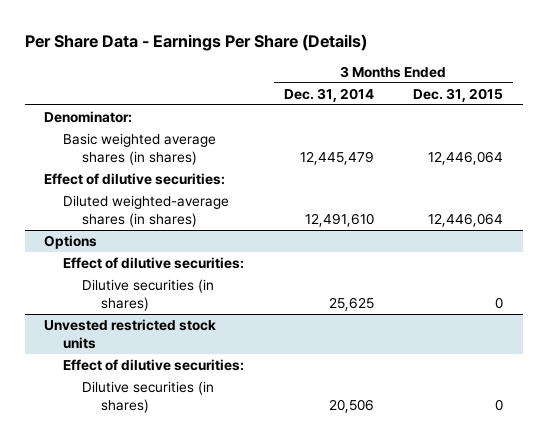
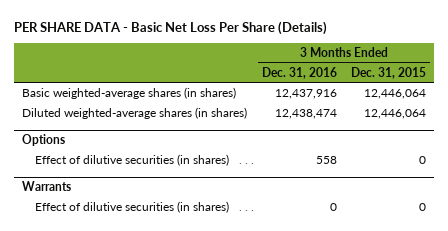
[24,33,367,51] Per Share Data - Earnings Per Share (Details) -> [14,21,328,36] PER SHARE DATA - Basic Net Loss Per Share (Details)
[283,87,374,102] Dec. 31, 2014 -> none
none -> [261,66,337,79] Dec. 31, 2016
[44,111,133,124] Denominator: -> none
[44,173,226,186] Effect of dilutive securities: -> none
[63,133,217,165] Basic weighted average shares (in shares) -> [21,86,236,99] Basic weighted-average shares (in shares)
[63,257,245,270] Effect of dilutive securities: -> none
[63,359,245,372] Effect of dilutive securities: -> none
[81,279,214,311] Dilutive securities (in shares) -> [34,153,229,166] Effect of dilutive securities (in shares)
[44,319,217,349] Unvested restricted stock units -> [21,181,71,192] Warrants
[81,381,214,413] Dilutive securities (in shares) -> [34,200,229,213] Effect of dilutive securities (in shares)

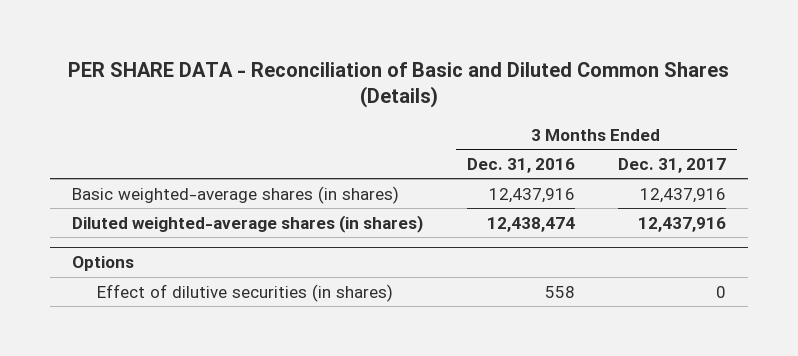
[14,21,328,36] PER SHARE DATA - Basic Net Loss Per Share (Details) -> [68,61,730,109] PER SHARE DATA - Reconciliation of Basic and Diluted Common Shares (Details)
[351,66,427,79] Dec. 31, 2015 -> none
none -> [618,157,727,173] Dec. 31, 2017
[21,181,71,192] Warrants -> none
[34,200,229,213] Effect of dilutive securities (in shares) -> none

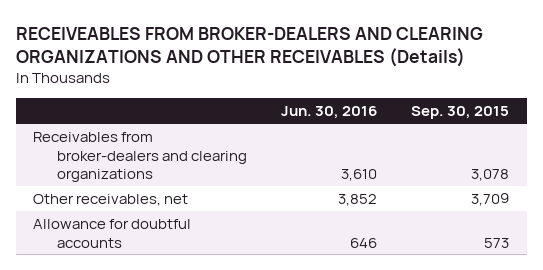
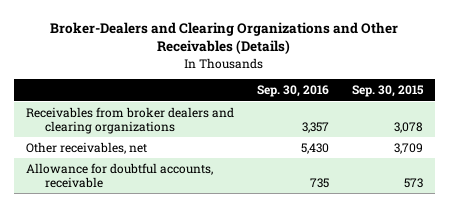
[16,26,484,67] RECEIVEABLES FROM BROKER-DEALERS AND CLEARING ORGANIZATIONS AND OTHER RECEIVABLES (Details) -> [50,21,399,55] Broker-Dealers and Clearing Organizations and Other Receivables (Details)
[281,106,378,120] Jun. 30, 2016 -> none
none -> [256,85,329,98] Sep. 30, 2016
[33,131,247,183] Receivables from broker-dealers and clearing organizations -> [25,106,234,135] Receivables from broker dealers and clearing organizations
[33,218,192,248] Allowance for doubtful accounts -> [25,162,213,189] Allowance for doubtful accounts, receivable

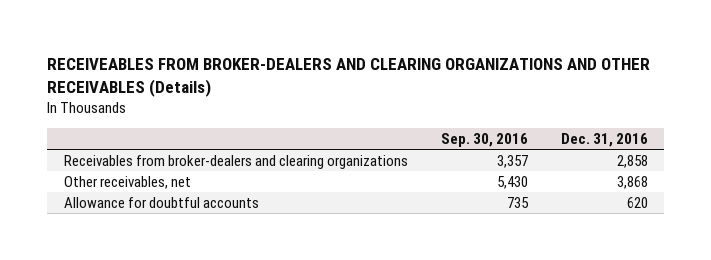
[50,21,399,55] Broker-Dealers and Clearing Organizations and Other Receivables (Details) -> [47,58,651,98] RECEIVEABLES FROM BROKER-DEALERS AND CLEARING ORGANIZATIONS AND OTHER RECEIVABLES (Details)
[351,85,424,98] Sep. 30, 2015 -> none
none -> [560,132,648,147] Dec. 31, 2016
[25,106,234,135] Receivables from broker dealers and clearing organizations -> [63,154,408,169] Receivables from broker-dealers and clearing organizations
[25,162,213,189] Allowance for doubtful accounts, receivable -> [63,196,259,208] Allowance for doubtful accounts

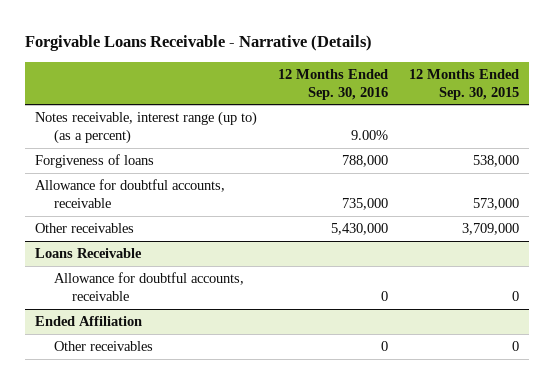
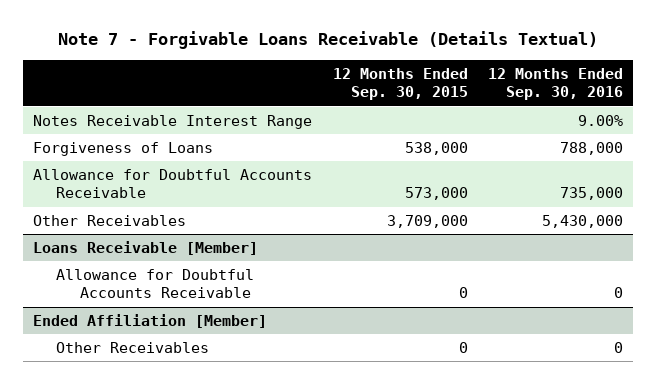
[24,35,372,52] Forgivable Loans Receivable - Narrative (Details) -> [58,31,599,50] Note 7 - Forgivable Loans Receivable (Details Textual)
[35,111,258,145] Notes receivable, interest range (up to) (as a percent) -> [33,115,313,130] Notes Receivable Interest Range
[35,154,155,169] Forgiveness of loans -> [33,142,214,157] Forgiveness of Loans
[35,179,226,209] Allowance for doubtful accounts, receivable -> [33,169,313,199] Allowance for Doubtful Accounts Receivable
[35,223,135,234] Other receivables -> [33,215,187,227] Other Receivables
[35,248,143,259] Loans Receivable -> [33,241,259,256] Loans Receivable [Member]
[53,272,244,302] Allowance for doubtful accounts, receivable -> [56,269,255,299] Allowance for Doubtful Accounts Receivable
[35,316,143,327] Ended Affiliation -> [33,314,268,329] Ended Affiliation [Member]
[53,341,153,352] Other receivables -> [56,342,210,354] Other Receivables

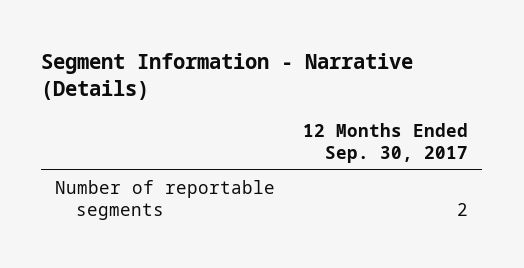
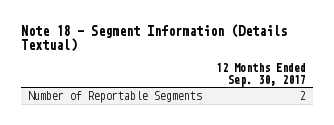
[41,52,414,101] Segment Information - Narrative (Details) -> [20,23,287,53] Note 18 - Segment Information (Details Textual)
[55,180,276,221] Number of reportable segments -> [27,91,202,104] Number of Reportable Segments

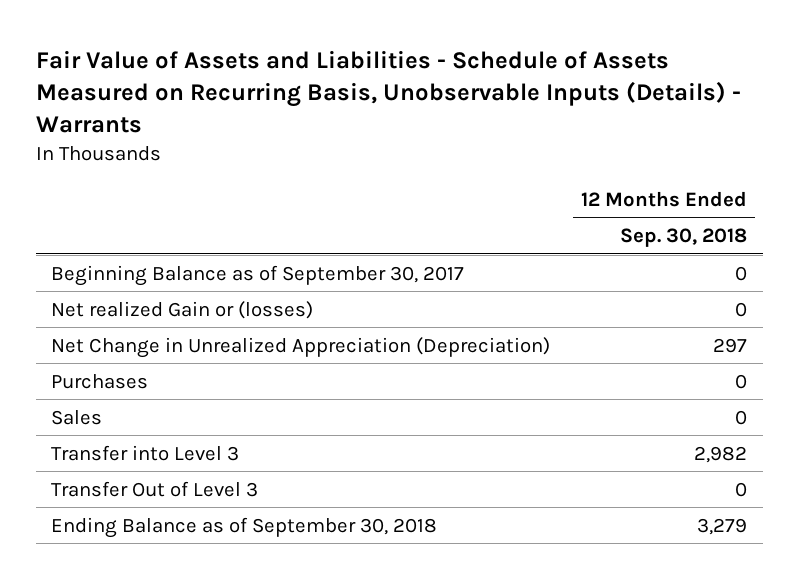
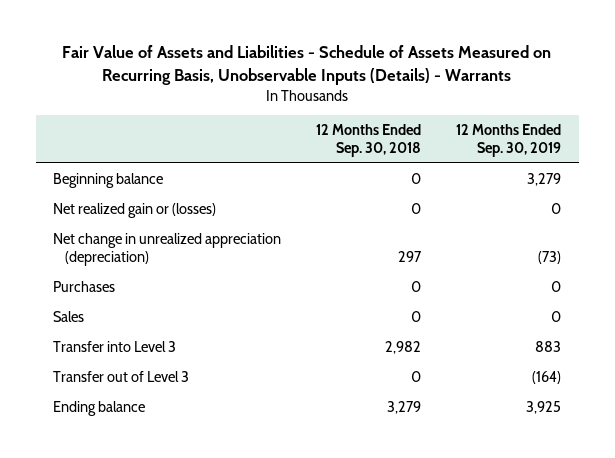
none -> [456,123,562,158] 12 Months Ended Sep. 30, 2019
[51,264,465,286] Beginning Balance as of September 30, 2017 -> [53,172,164,188] Beginning balance
[51,300,314,319] Net realized Gain or (losses) -> [53,202,217,218] Net realized gain or (losses)
[51,336,551,358] Net Change in Unrealized Appreciation (Depreciation) -> [53,232,282,267] Net change in unrealized appreciation (depreciation)
[51,480,259,497] Transfer Out of Level 3 -> [53,370,190,382] Transfer out of Level 3
[51,516,438,538] Ending Balance as of September 30, 2018 -> [53,400,146,416] Ending balance

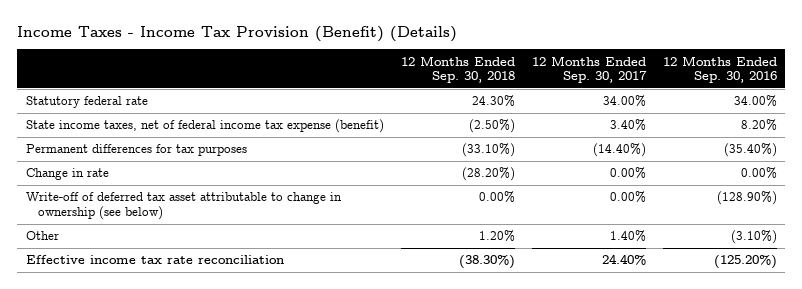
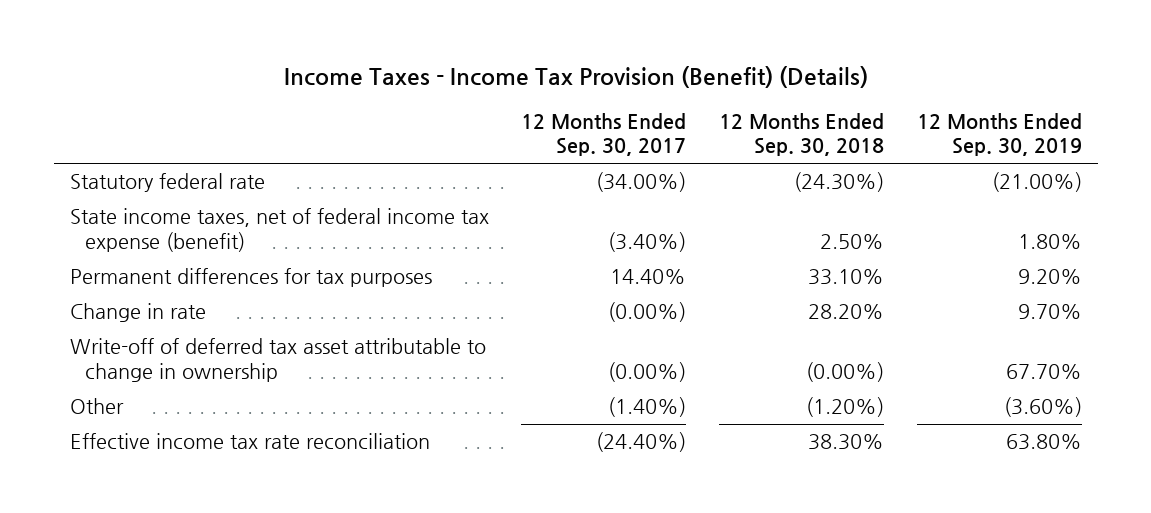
[662,55,777,84] 12 Months Ended Sep. 30, 2016 -> none
none -> [916,112,1082,157] 12 Months Ended Sep. 30, 2019
[471,95,515,108] 24.30% -> [793,172,884,193] (24.30%)
[602,95,646,108] 34.00% -> [596,172,687,193] (34.00%)
[468,119,515,134] (2.50%) -> [819,234,884,250] 2.50%
[609,119,646,132] 3.40% -> [608,232,687,253] (3.40%)
[461,143,515,158] (33.10%) -> [807,269,884,286] 33.10%
[592,143,646,158] (14.40%) -> [610,269,687,285] 14.40%
[461,167,515,182] (28.20%) -> [807,304,884,320] 28.20%
[609,167,646,180] 0.00% -> [608,302,687,323] (0.00%)
[25,192,342,221] Write-off of deferred tax asset attributable to change in ownership (see below) -> [69,338,486,383] Write-off of deferred tax asset attributable to change in ownership
[478,191,515,204] 0.00% -> [805,362,884,383] (0.00%)
[609,191,646,204] 0.00% -> [608,362,687,383] (0.00%)
[478,230,515,243] 1.20% -> [805,397,884,418] (1.20%)
[609,230,646,243] 1.40% -> [608,397,687,418] (1.40%)
[458,255,515,270] (38.30%) -> [807,434,884,451] 38.30%
[601,254,646,266] 24.40% -> [596,432,687,453] (24.40%)

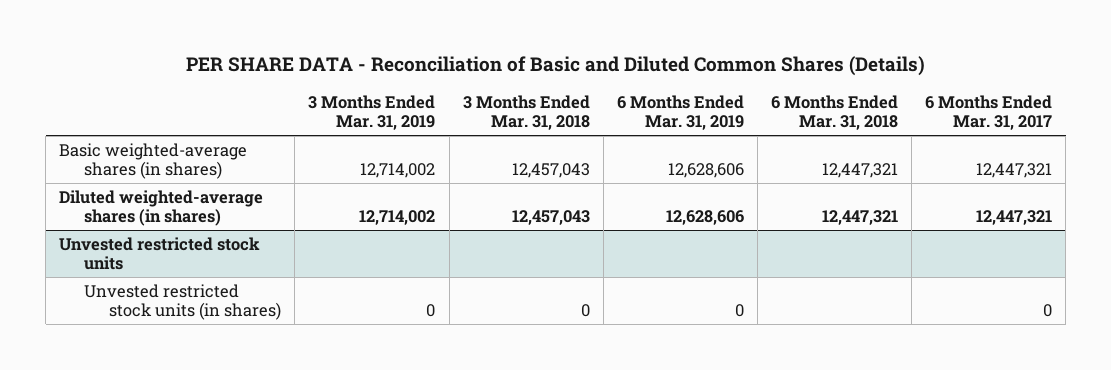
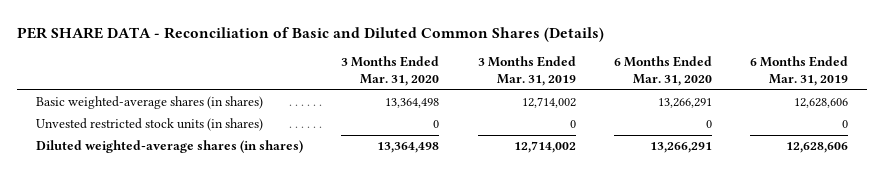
[462,94,590,131] 3 Months Ended Mar. 31, 2018 -> none
[770,94,898,131] 6 Months Ended Mar. 31, 2018 -> none
[925,94,1053,131] 6 Months Ended Mar. 31, 2017 -> none
none -> [341,56,440,87] 3 Months Ended Mar. 31, 2020
none -> [613,56,712,87] 6 Months Ended Mar. 31, 2020
[59,236,261,271] Unvested restricted stock units -> none
[59,189,264,227] Diluted weighted-average shares (in shares) -> [36,140,304,154] Diluted weighted-average shares (in shares)

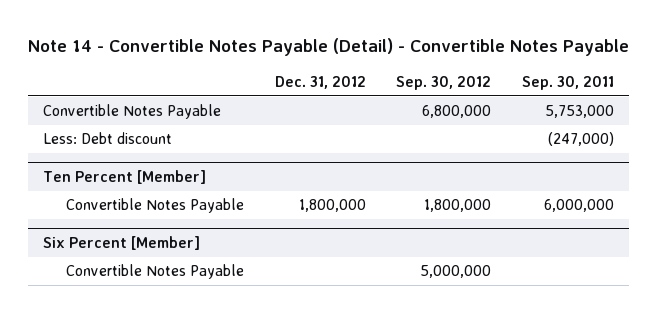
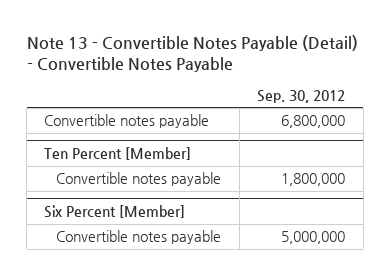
[27,38,629,57] Note 14 - Convertible Notes Payable (Detail) - Convertible Notes Payable -> [26,34,358,73] Note 13 - Convertible Notes Payable (Detail) - Convertible Notes Payable
[274,75,366,89] Dec. 31, 2012 -> none
[521,75,614,90] Sep. 30, 2011 -> none
[43,132,173,145] Less: Debt discount -> none
[43,104,222,120] Convertible Notes Payable -> [44,114,210,129] Convertible notes payable
[66,198,245,214] Convertible Notes Payable -> [56,172,222,187] Convertible notes payable
[66,264,245,280] Convertible Notes Payable -> [56,230,222,245] Convertible notes payable

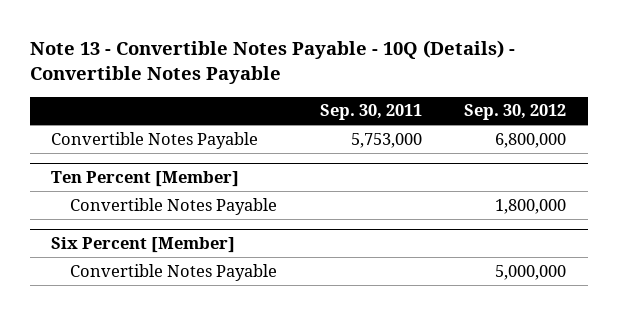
[26,34,358,73] Note 13 - Convertible Notes Payable (Detail) - Convertible Notes Payable -> [29,39,515,85] Note 13 - Convertible Notes Payable - 10Q (Details) - Convertible Notes Payable
none -> [319,104,422,121] Sep. 30, 2011
[44,114,210,129] Convertible notes payable -> [51,131,259,149] Convertible Notes Payable
[56,172,222,187] Convertible notes payable -> [69,197,277,215] Convertible Notes Payable
[56,230,222,245] Convertible notes payable -> [69,263,277,281] Convertible Notes Payable

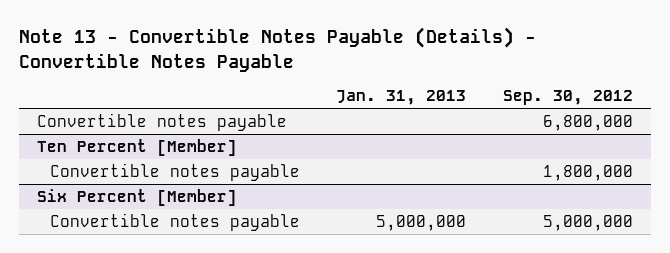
[29,39,515,85] Note 13 - Convertible Notes Payable - 10Q (Details) - Convertible Notes Payable -> [19,27,537,72] Note 13 - Convertible Notes Payable (Details) - Convertible Notes Payable
[319,104,422,121] Sep. 30, 2011 -> none
none -> [336,90,467,106] Jan. 31, 2013
[51,131,259,149] Convertible Notes Payable -> [37,113,288,132] Convertible notes payable
[69,197,277,215] Convertible Notes Payable -> [49,163,300,182] Convertible notes payable
[69,263,277,281] Convertible Notes Payable -> [49,213,300,232] Convertible notes payable

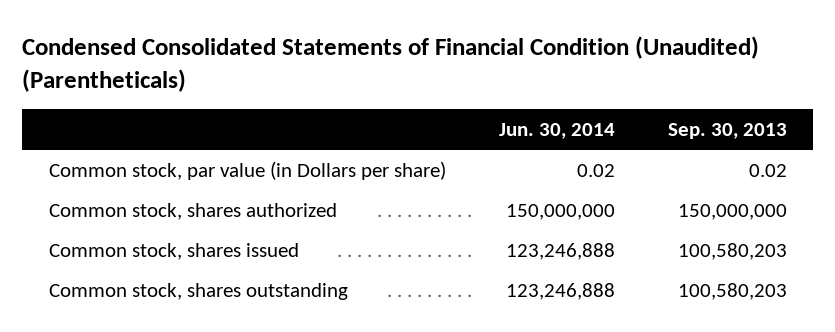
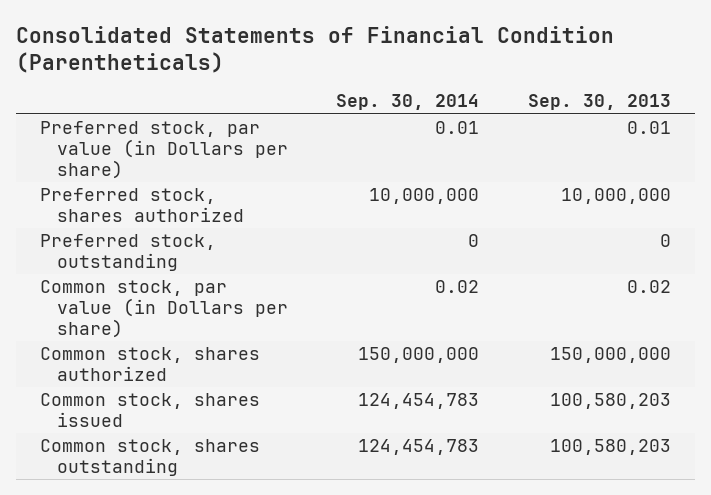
[22,36,760,92] Condensed Consolidated Statements of Financial Condition (Unaudited) (Parentheticals) -> [15,26,614,74] Consolidated Statements of Financial Condition (Parentheticals)
[498,123,615,140] Jun. 30, 2014 -> none
none -> [336,94,480,111] Sep. 30, 2014
none -> [40,121,288,179] Preferred stock, par value (in Dollars per share)
none -> [40,188,244,222] Preferred stock, shares authorized
none -> [40,234,217,271] Preferred stock, outstanding

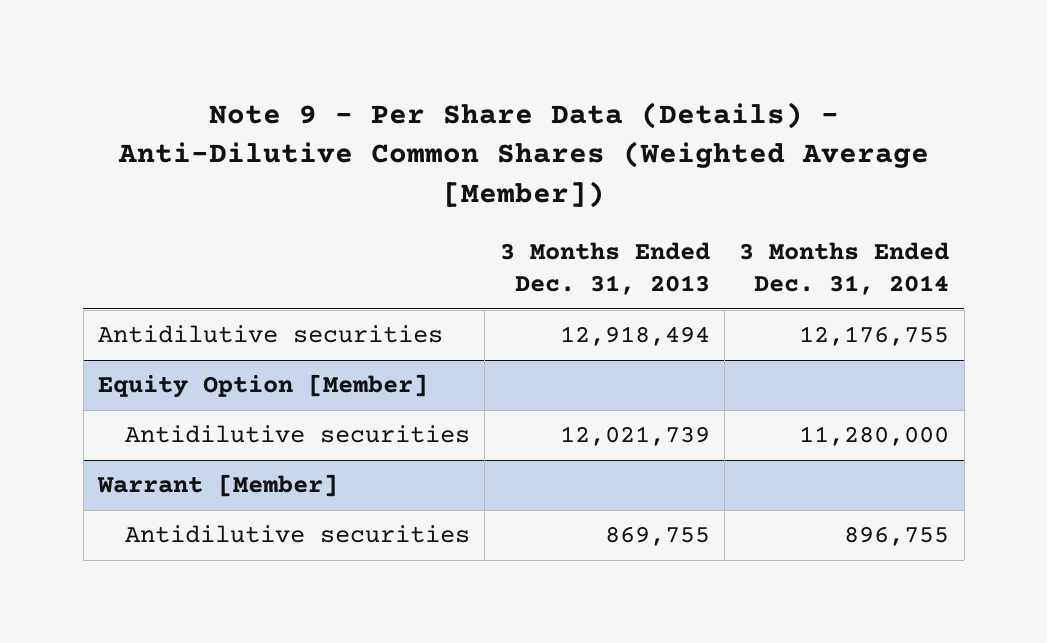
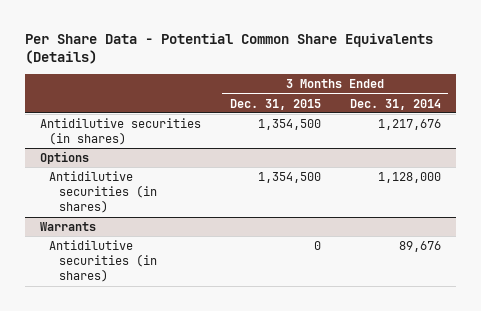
[117,101,929,208] Note 9 - Per Share Data (Details) - Anti-Dilutive Common Shares (Weighted Average [Member]) -> [24,32,433,65] Per Share Data - Potential Common Share Equivalents (Details)
[499,242,710,296] 3 Months Ended Dec. 31, 2013 -> none
none -> [229,98,321,110] Dec. 31, 2015
[97,374,428,399] Equity Option [Member] -> none
[97,325,443,344] Antidilutive securities -> [39,118,201,146] Antidilutive securities (in shares)
[799,326,950,347] 12,176,755 -> [377,119,441,131] 1,217,676
none -> [39,151,89,165] Options
[124,425,470,444] Antidilutive securities -> [49,171,157,214] Antidilutive securities (in shares)
[799,426,950,447] 11,280,000 -> [377,172,441,184] 1,128,000
[96,474,338,498] Warrant [Member] -> [39,222,96,232] Warrants
[124,525,470,544] Antidilutive securities -> [49,240,157,283] Antidilutive securities (in shares)
[844,526,950,547] 896,755 -> [398,241,441,253] 89,676

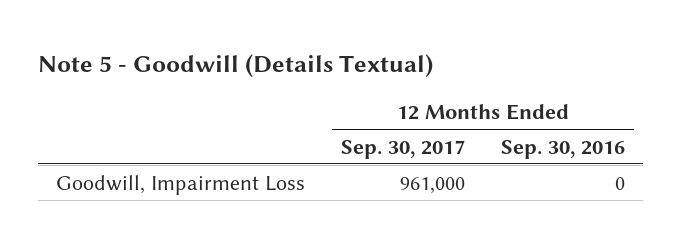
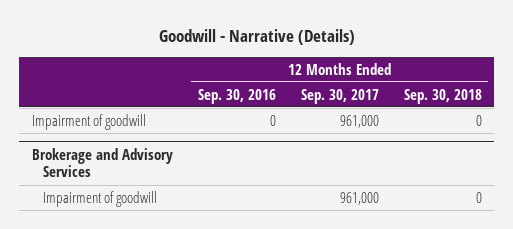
[38,54,434,79] Note 5 - Goodwill (Details Textual) -> [158,29,355,46] Goodwill - Narrative (Details)
none -> [403,88,482,104] Sep. 30, 2018
[56,174,306,195] Goodwill, Impairment Loss -> [31,113,146,130] Impairment of goodwill
none -> [31,147,173,178] Brokerage and Advisory Services
none -> [42,190,157,207] Impairment of goodwill

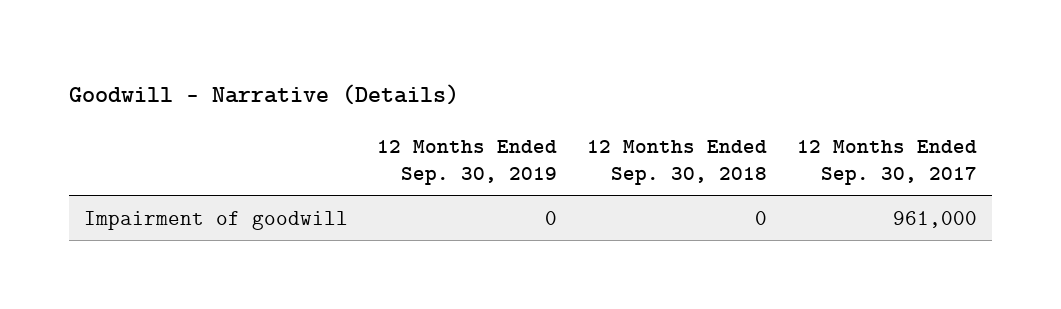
[197,88,276,104] Sep. 30, 2016 -> none
none -> [377,139,558,185] 12 Months Ended Sep. 30, 2019
[31,147,173,178] Brokerage and Advisory Services -> none
[42,190,157,207] Impairment of goodwill -> none

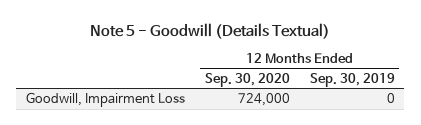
[68,84,459,106] Goodwill - Narrative (Details) -> [90,23,331,40] Note 5 - Goodwill (Details Textual)
[587,139,768,185] 12 Months Ended Sep. 30, 2018 -> none
[797,139,978,185] 12 Months Ended Sep. 30, 2017 -> none
none -> [204,72,290,87] Sep. 30, 2020
[83,210,348,230] Impairment of goodwill -> [26,92,186,108] Goodwill, Impairment Loss

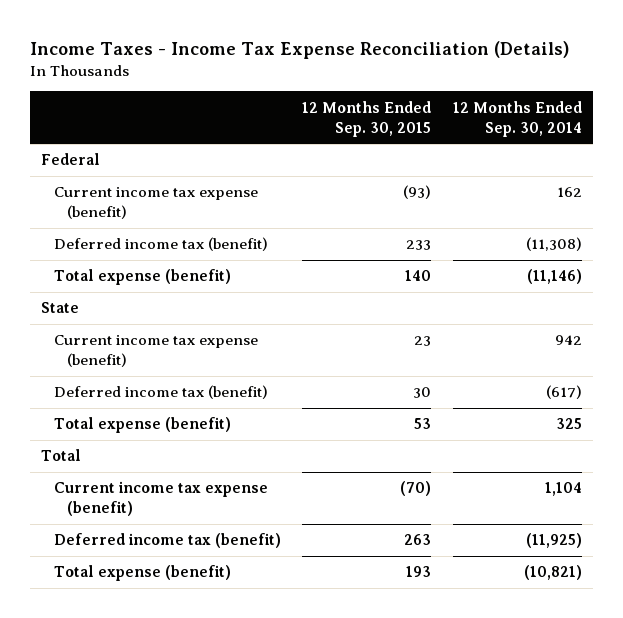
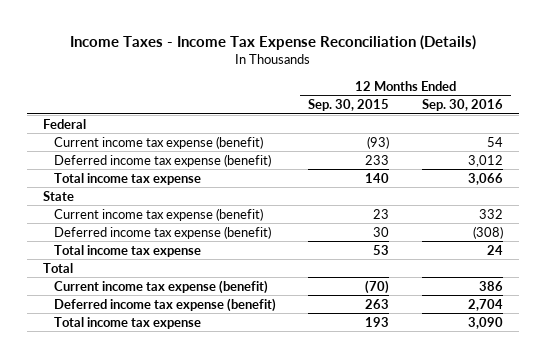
[453,100,583,137] 12 Months Ended Sep. 30, 2014 -> none
none -> [421,98,503,111] Sep. 30, 2016
[53,237,268,252] Deferred income tax (benefit) -> [53,153,271,167] Deferred income tax expense (benefit)
[53,269,231,286] Total expense (benefit) -> [53,172,201,185] Total income tax expense
[53,385,268,400] Deferred income tax (benefit) -> [53,225,271,239] Deferred income tax expense (benefit)
[53,417,231,434] Total expense (benefit) -> [53,244,201,257] Total income tax expense
[53,533,281,549] Deferred income tax (benefit) -> [53,297,276,312] Deferred income tax expense (benefit)
[53,565,231,582] Total expense (benefit) -> [53,316,201,329] Total income tax expense

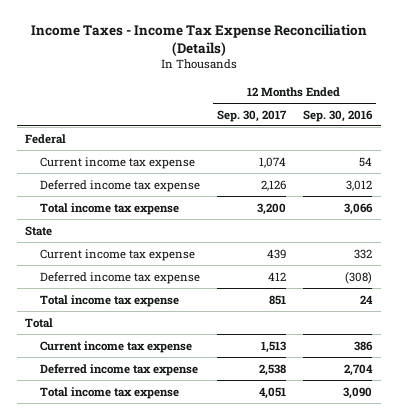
[308,98,390,111] Sep. 30, 2015 -> none
none -> [216,109,287,122] Sep. 30, 2017
[53,135,263,149] Current income tax expense (benefit) -> [39,156,195,169] Current income tax expense
[53,153,271,167] Deferred income tax expense (benefit) -> [39,179,200,192] Deferred income tax expense
[53,207,263,221] Current income tax expense (benefit) -> [39,248,195,261] Current income tax expense
[53,225,271,239] Deferred income tax expense (benefit) -> [39,271,200,284] Deferred income tax expense
[53,279,268,294] Current income tax expense (benefit) -> [39,340,192,353] Current income tax expense
[53,297,276,312] Deferred income tax expense (benefit) -> [39,363,198,376] Deferred income tax expense

